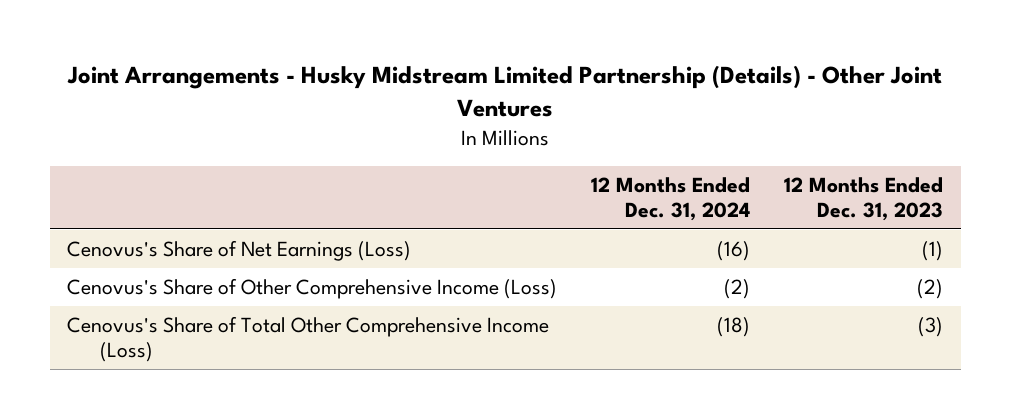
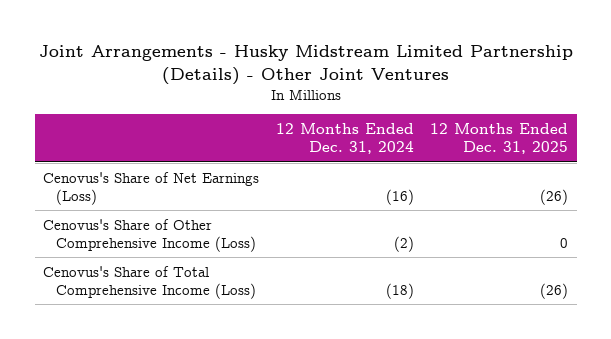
[784,177,944,222] 12 Months Ended Dec. 31, 2023 -> none
none -> [430,123,569,155] 12 Months Ended Dec. 31, 2025
[66,315,549,362] Cenovus's Share of Total Other Comprehensive Income (Loss) -> [42,265,257,299] Cenovus's Share of Total Comprehensive Income (Loss)

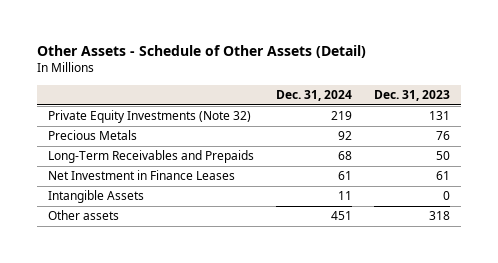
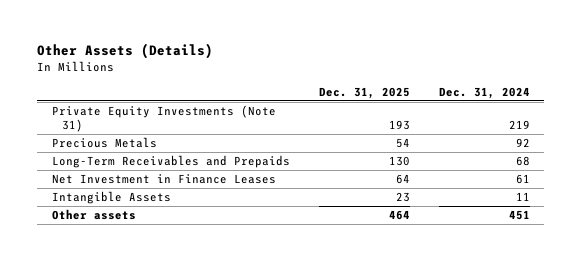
[37,44,367,58] Other Assets - Schedule of Other Assets (Detail) -> [37,43,214,60] Other Assets (Details)
[373,89,450,101] Dec. 31, 2023 -> none
none -> [318,86,410,99] Dec. 31, 2025
[48,110,252,124] Private Equity Investments (Note 32) -> [51,105,276,132] Private Equity Investments (Note 31)

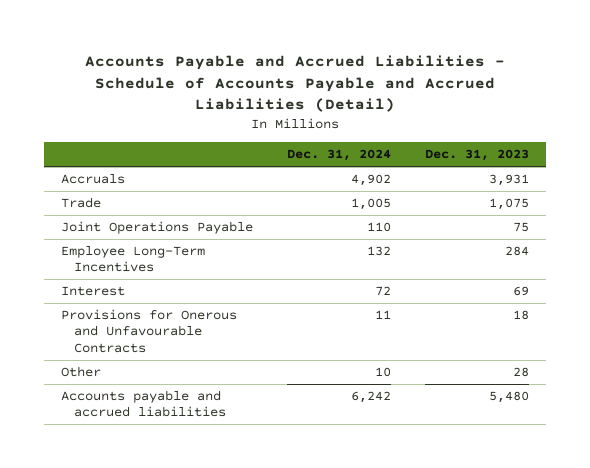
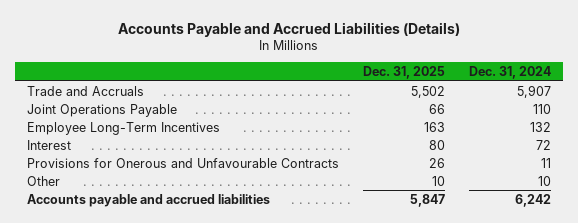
[84,54,505,113] Accounts Payable and Accrued Liabilities - Schedule of Accounts Payable and Accrued Liabilities (Detail) -> [117,21,460,37] Accounts Payable and Accrued Liabilities (Details)
[424,149,529,162] Dec. 31, 2023 -> none
none -> [362,66,445,80] Dec. 31, 2025
[60,173,125,184] Accruals -> none
[60,196,101,208] Trade -> none
none -> [26,85,144,96] Trade and Accruals

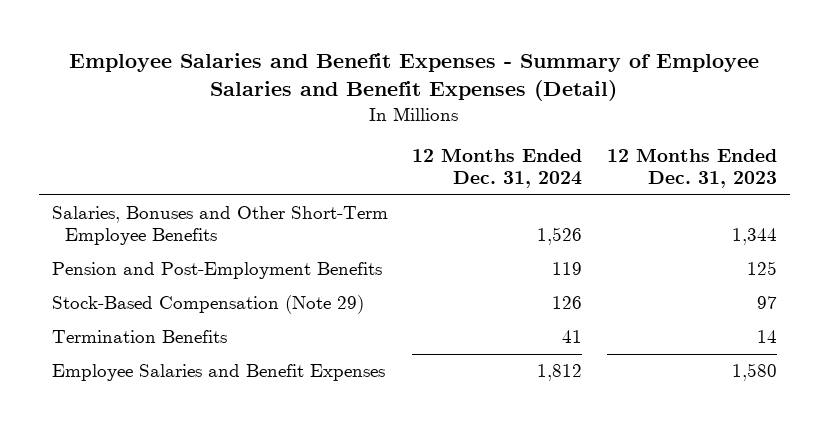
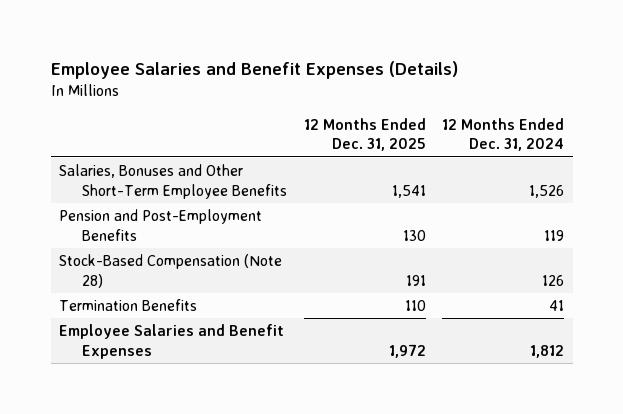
[69,52,760,101] Employee Salaries and Benefit Expenses - Summary of Employee Salaries and Benefit Expenses (Detail) -> [50,60,458,79] Employee Salaries and Benefit Expenses (Details)
[607,148,778,189] 12 Months Ended Dec. 31, 2023 -> none
none -> [303,117,426,152] 12 Months Ended Dec. 31, 2025
[51,295,364,315] Stock-Based Compensation (Note 29) -> [58,253,282,288] Stock-Based Compensation (Note 28)

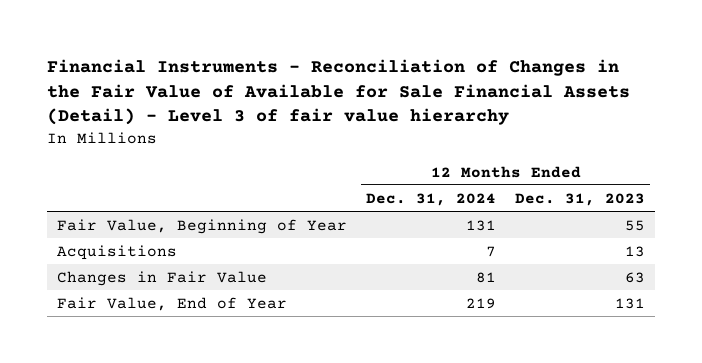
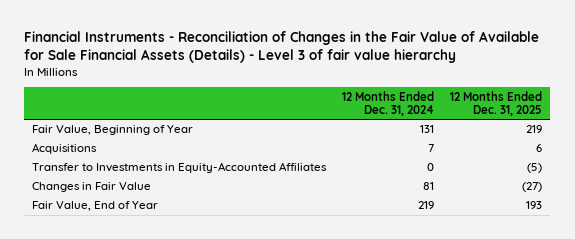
[47,58,631,126] Financial Instruments - Reconciliation of Changes in the Fair Value of Available for Sale Financial Assets (Detail) - Level 3 of fair value hierarchy -> [24,31,540,64] Financial Instruments - Reconciliation of Changes in the Fair Value of Available for Sale Financial Assets (Details) - Level 3 of fair value hierarchy
[515,192,646,206] Dec. 31, 2023 -> none
none -> [450,90,543,116] 12 Months Ended Dec. 31, 2025
none -> [32,162,328,174] Transfer to Investments in Equity-Accounted Affiliates

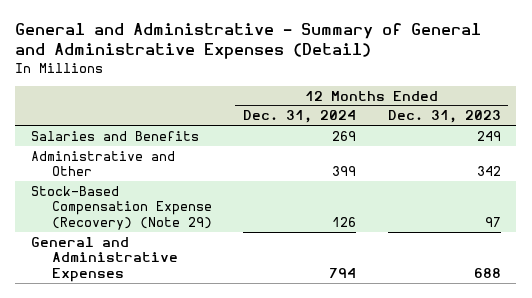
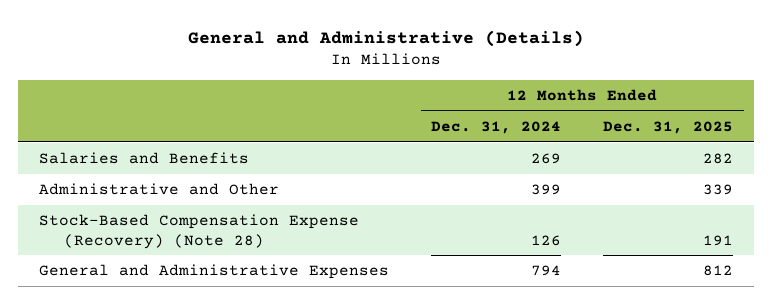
[15,23,482,60] General and Administrative - Summary of General and Administrative Expenses (Detail) -> [188,29,585,47] General and Administrative (Details)
[387,110,501,124] Dec. 31, 2023 -> none
none -> [603,120,734,134] Dec. 31, 2025
[31,185,212,230] Stock-Based Compensation Expense (Recovery) (Note 29) -> [39,213,360,249] Stock-Based Compensation Expense (Recovery) (Note 28)

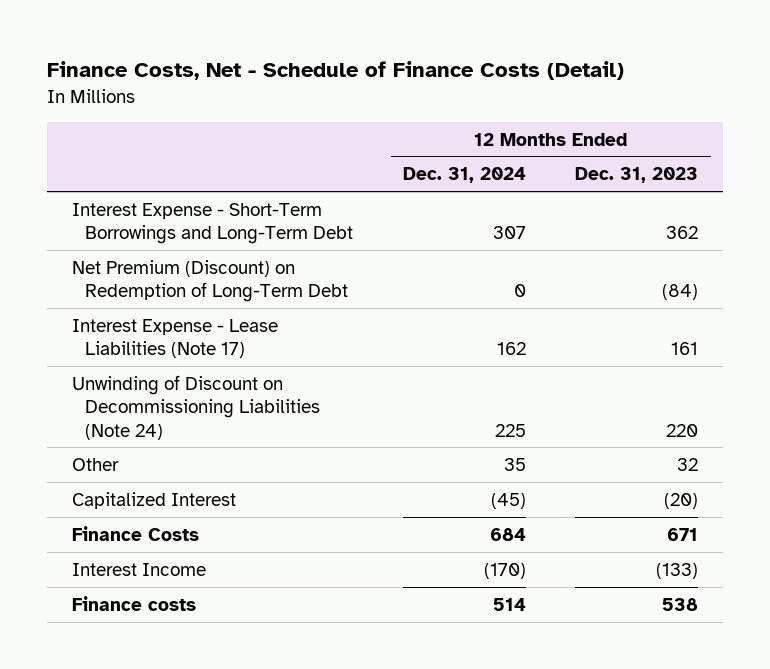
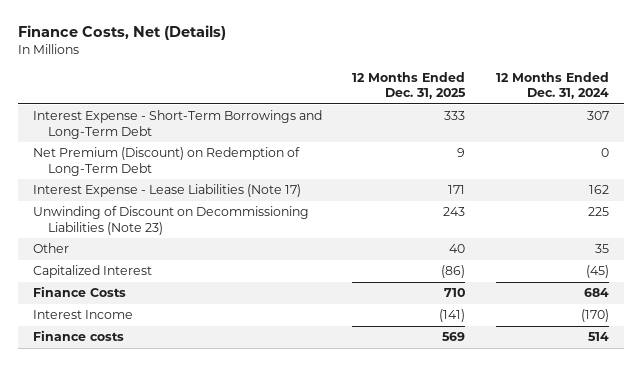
[47,60,625,80] Finance Costs, Net - Schedule of Finance Costs (Detail) -> [17,25,226,41] Finance Costs, Net (Details)
[575,167,699,184] Dec. 31, 2023 -> none
none -> [352,71,467,100] 12 Months Ended Dec. 31, 2025
[71,374,321,440] Unwinding of Discount on Decommissioning Liabilities (Note 24) -> [33,206,310,235] Unwinding of Discount on Decommissioning Liabilities (Note 23)

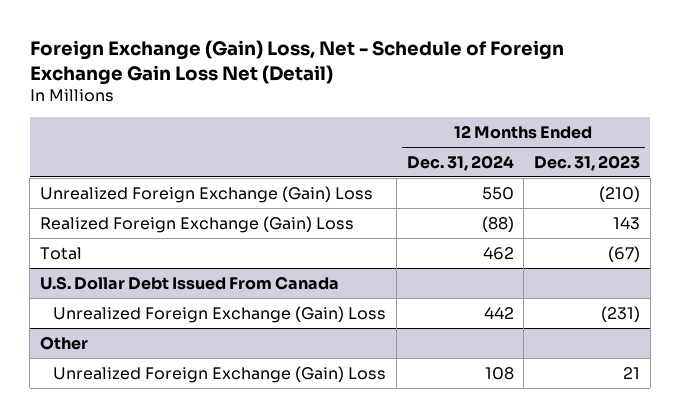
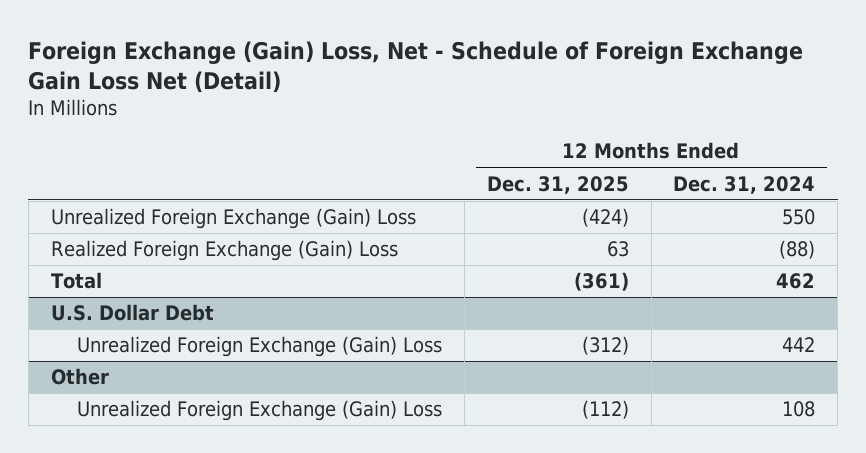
[534,154,641,171] Dec. 31, 2023 -> none
none -> [486,175,629,194] Dec. 31, 2025
[39,275,339,290] U.S. Dollar Debt Issued From Canada -> [50,304,214,322] U.S. Dollar Debt

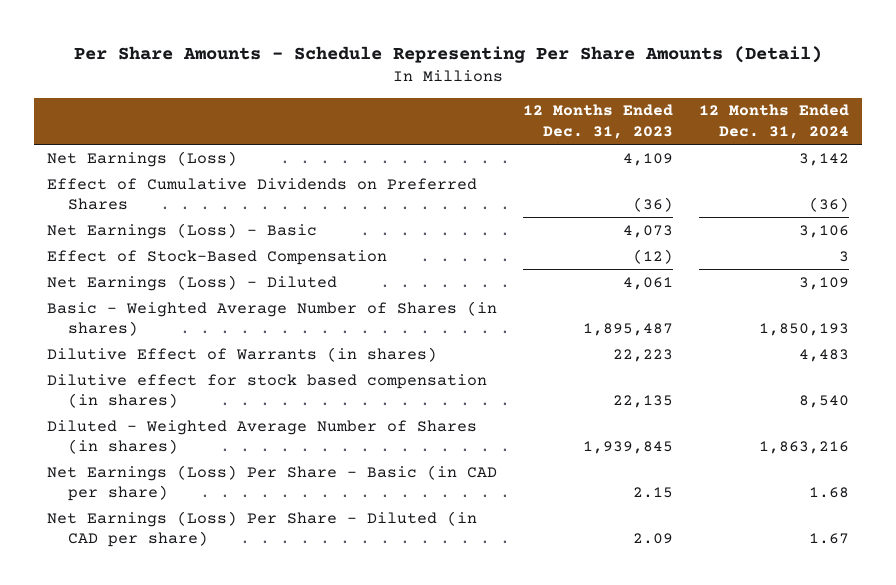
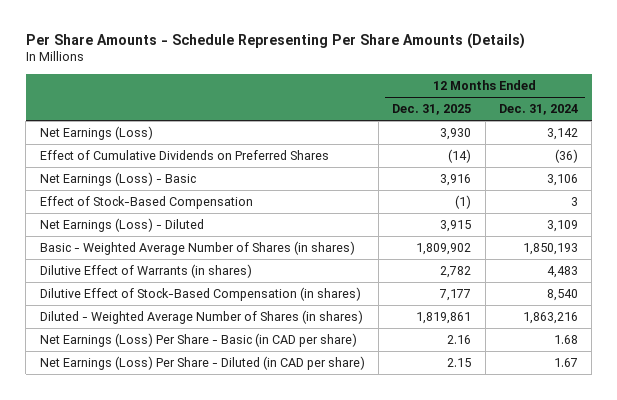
[73,46,822,64] Per Share Amounts - Schedule Representing Per Share Amounts (Detail) -> [25,32,525,49] Per Share Amounts - Schedule Representing Per Share Amounts (Details)
[522,104,673,139] 12 Months Ended Dec. 31, 2023 -> none
none -> [392,104,472,116] Dec. 31, 2025
[46,373,487,409] Dilutive effect for stock based compensation (in shares) -> [39,287,361,302] Dilutive Effect of Stock-Based Compensation (in shares)

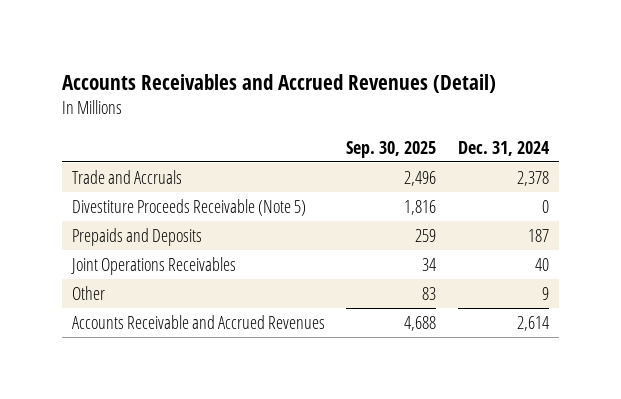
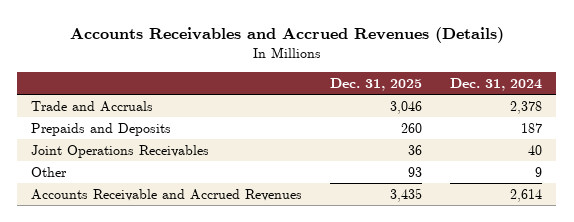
[61,73,496,93] Accounts Receivables and Accrued Revenues (Detail) -> [69,27,504,44] Accounts Receivables and Accrued Revenues (Details)
[346,140,437,158] Sep. 30, 2025 -> none
none -> [330,77,423,91] Dec. 31, 2025
[72,199,307,217] Divestiture Proceeds Receivable (Note 5) -> none

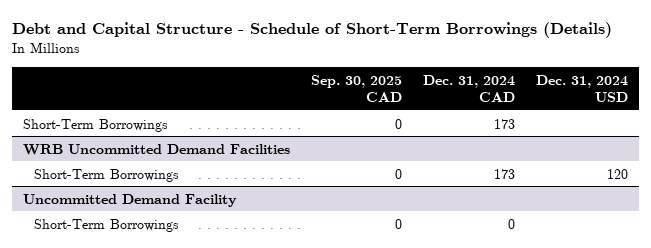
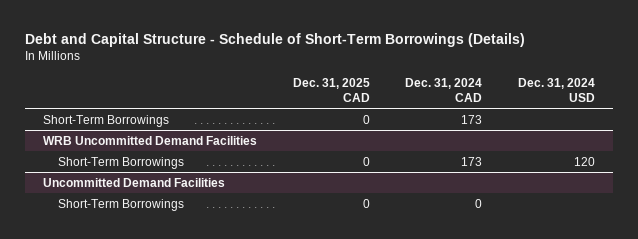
[311,74,403,102] Sep. 30, 2025 CAD -> none
none -> [292,77,370,102] Dec. 31, 2025 CAD
[23,193,238,207] Uncommitted Demand Facility -> [42,177,225,187] Uncommitted Demand Facilities

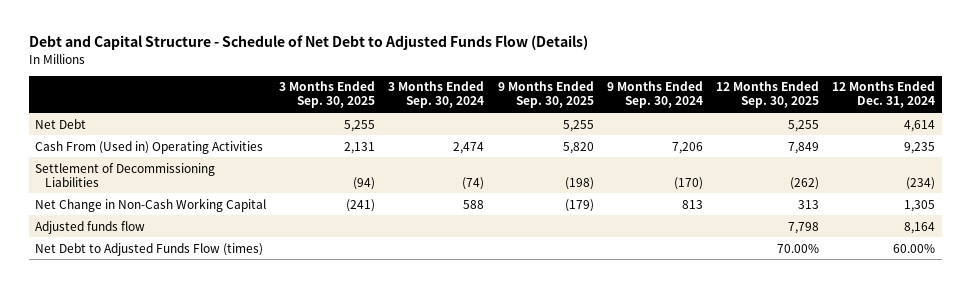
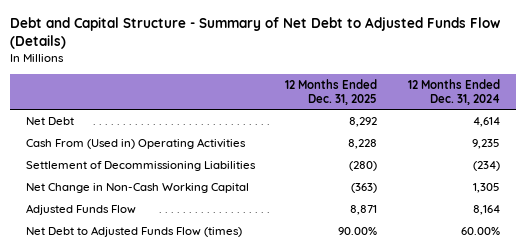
[28,35,588,51] Debt and Capital Structure - Schedule of Net Debt to Adjusted Funds Flow (Details) -> [10,17,501,50] Debt and Capital Structure - Summary of Net Debt to Adjusted Funds Flow (Details)
[279,81,376,109] 3 Months Ended Sep. 30, 2025 -> none
[388,81,485,109] 3 Months Ended Sep. 30, 2024 -> none
[497,81,594,109] 9 Months Ended Sep. 30, 2025 -> none
[606,81,703,109] 9 Months Ended Sep. 30, 2024 -> none
[715,81,819,109] 12 Months Ended Sep. 30, 2025 -> none
none -> [285,78,378,105] 12 Months Ended Dec. 31, 2025
[35,220,146,234] Adjusted funds flow -> [25,203,136,215] Adjusted Funds Flow

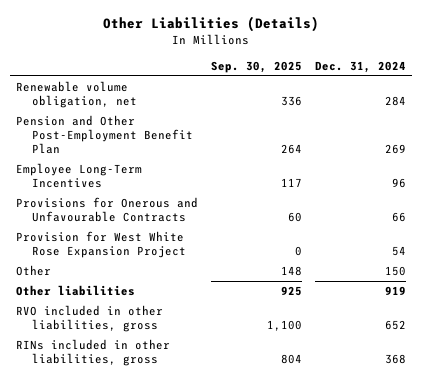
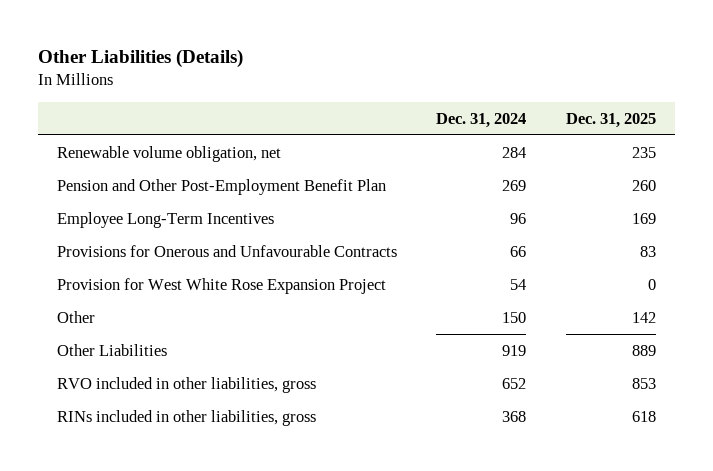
[211,60,303,73] Sep. 30, 2025 -> none
none -> [565,112,656,128] Dec. 31, 2025
[16,285,136,297] Other liabilities -> [57,343,168,356] Other Liabilities

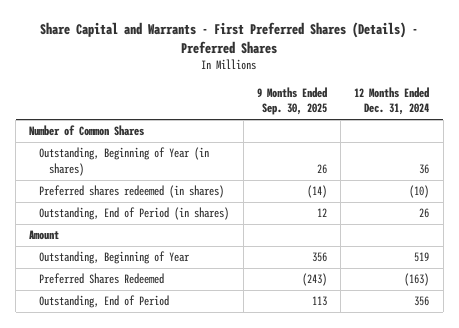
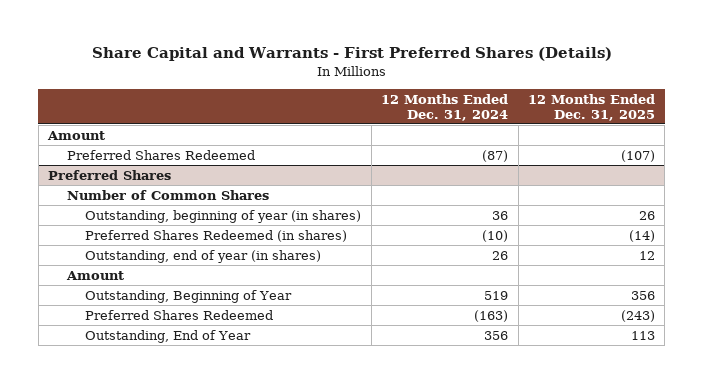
[40,22,419,55] Share Capital and Warrants - First Preferred Shares (Details) - Preferred Shares -> [91,47,612,62] Share Capital and Warrants - First Preferred Shares (Details)
[256,86,327,116] 9 Months Ended Sep. 30, 2025 -> none
none -> [528,93,656,121] 12 Months Ended Dec. 31, 2025
none -> [47,130,106,140] Amount
none -> [66,149,255,160] Preferred Shares Redeemed
none -> [48,169,172,180] Preferred Shares
[39,147,210,176] Outstanding, Beginning of Year (in shares) -> [85,209,362,223] Outstanding, beginning of year (in shares)
[39,185,225,199] Preferred shares redeemed (in shares) -> [85,229,348,242] Preferred Shares Redeemed (in shares)
[39,207,230,221] Outstanding, End of Period (in shares) -> [85,249,322,263] Outstanding, end of year (in shares)
[39,295,170,309] Outstanding, End of Period -> [85,329,252,343] Outstanding, End of Year

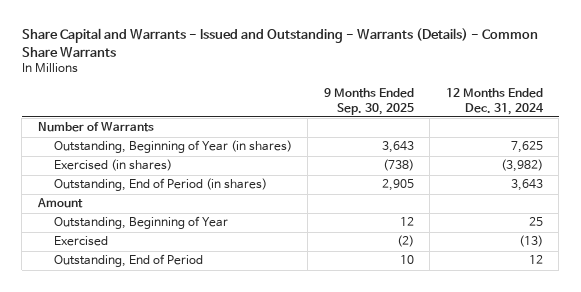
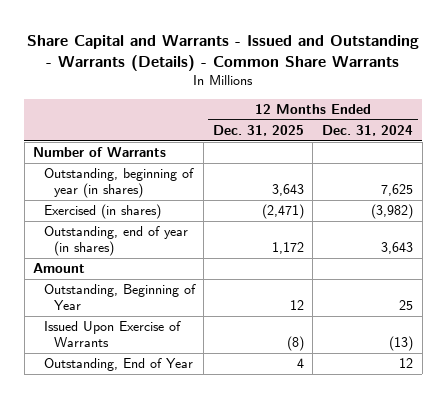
[323,88,414,115] 9 Months Ended Sep. 30, 2025 -> none
none -> [212,125,304,137] Dec. 31, 2025
[53,140,292,154] Outstanding, Beginning of Year (in shares) -> [43,168,194,199] Outstanding, beginning of year (in shares)
[53,178,267,192] Outstanding, End of Period (in shares) -> [43,226,188,257] Outstanding, end of year (in shares)
[53,236,108,247] Exercised -> [43,321,181,348] Issued Upon Exercise of Warrants
[53,254,203,268] Outstanding, End of Period -> [43,358,193,372] Outstanding, End of Year

